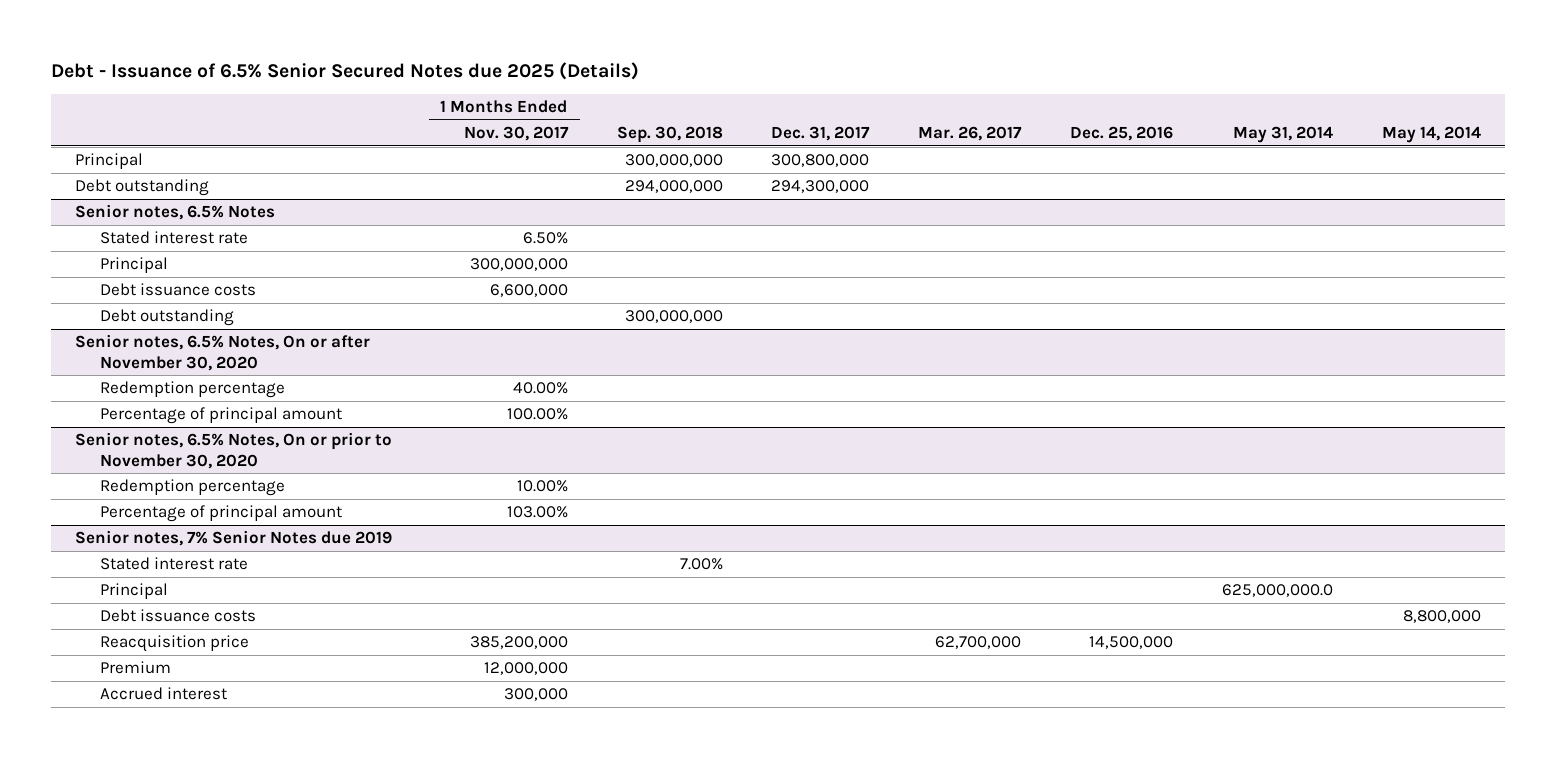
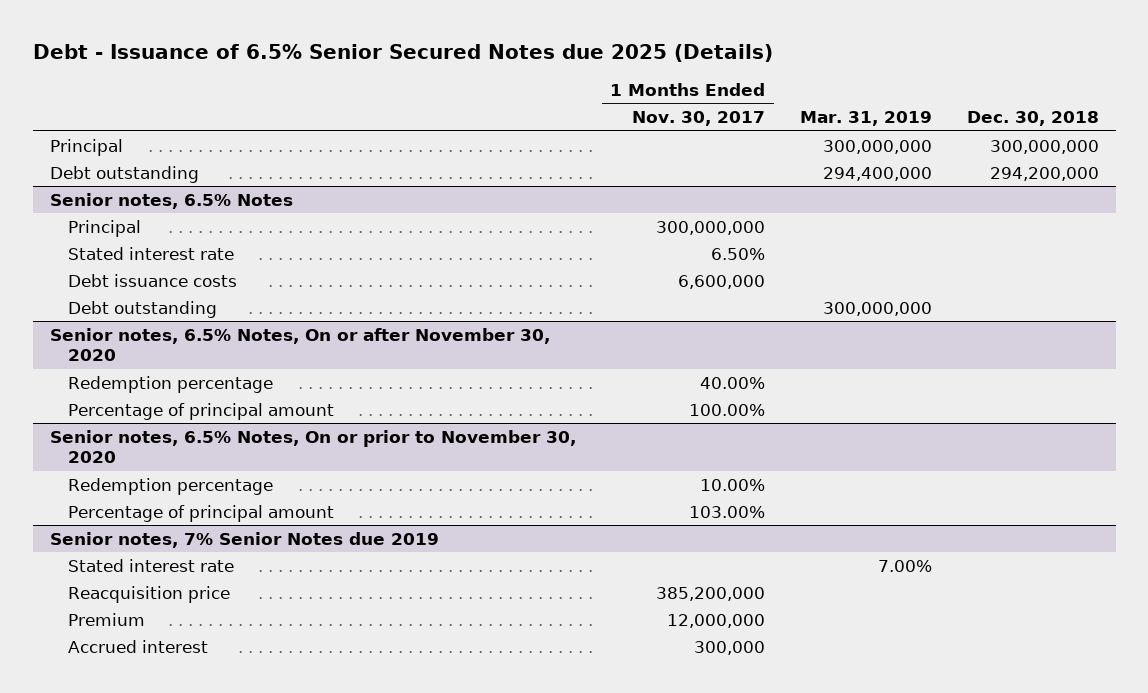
[616,126,723,144] Sep. 30, 2018 -> none
[771,126,871,142] Dec. 31, 2017 -> none
[918,126,1023,142] Mar. 26, 2017 -> none
[1070,126,1174,142] Dec. 25, 2016 -> none
[1233,126,1334,144] May 31, 2014 -> none
[1381,126,1481,144] May 14, 2014 -> none
none -> [799,111,932,127] Mar. 31, 2019
none -> [966,111,1099,127] Dec. 30, 2018
[100,231,249,245] Stated interest rate -> [68,246,235,260] Stated interest rate
[100,583,169,600] Principal -> none
[100,609,257,623] Debt issuance costs -> none

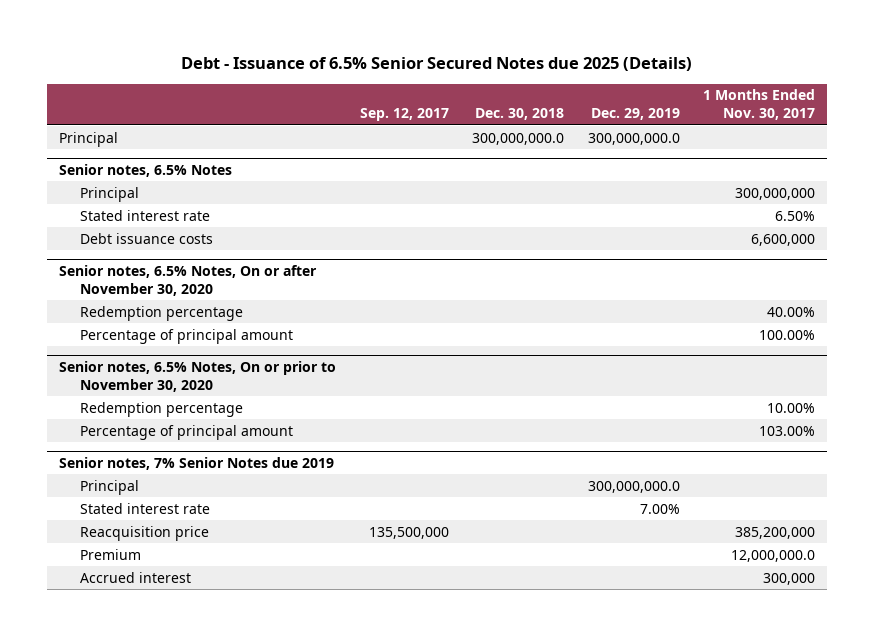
[799,111,932,127] Mar. 31, 2019 -> none
none -> [359,108,449,122] Sep. 12, 2017
none -> [590,108,680,121] Dec. 29, 2019
[49,165,199,183] Debt outstanding -> none
[989,139,1099,154] 300,000,000 -> [472,132,565,145] 300,000,000.0
[68,300,218,318] Debt outstanding -> none
none -> [80,479,140,495] Principal
[667,613,766,628] 12,000,000 -> [731,549,816,562] 12,000,000.0

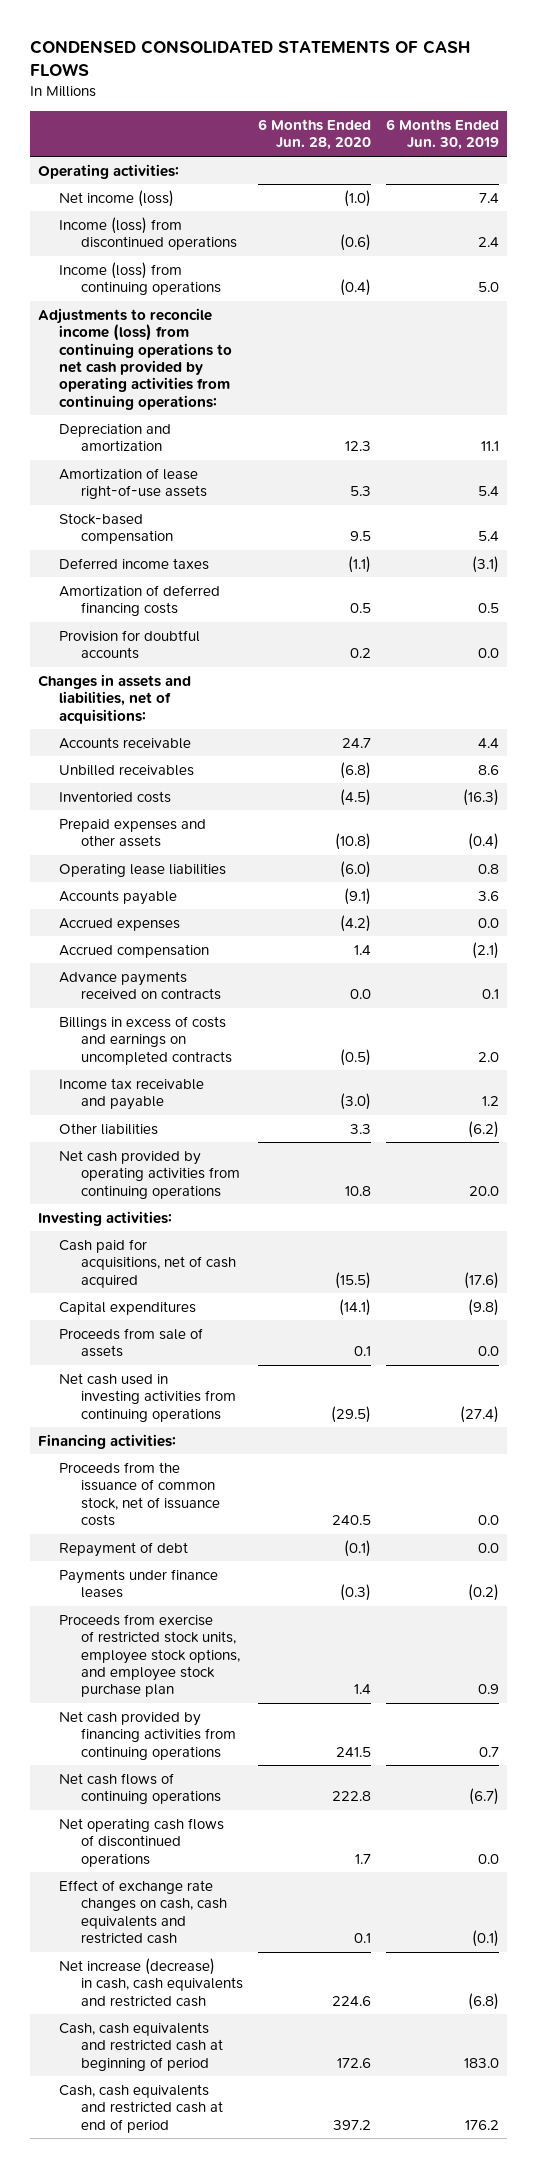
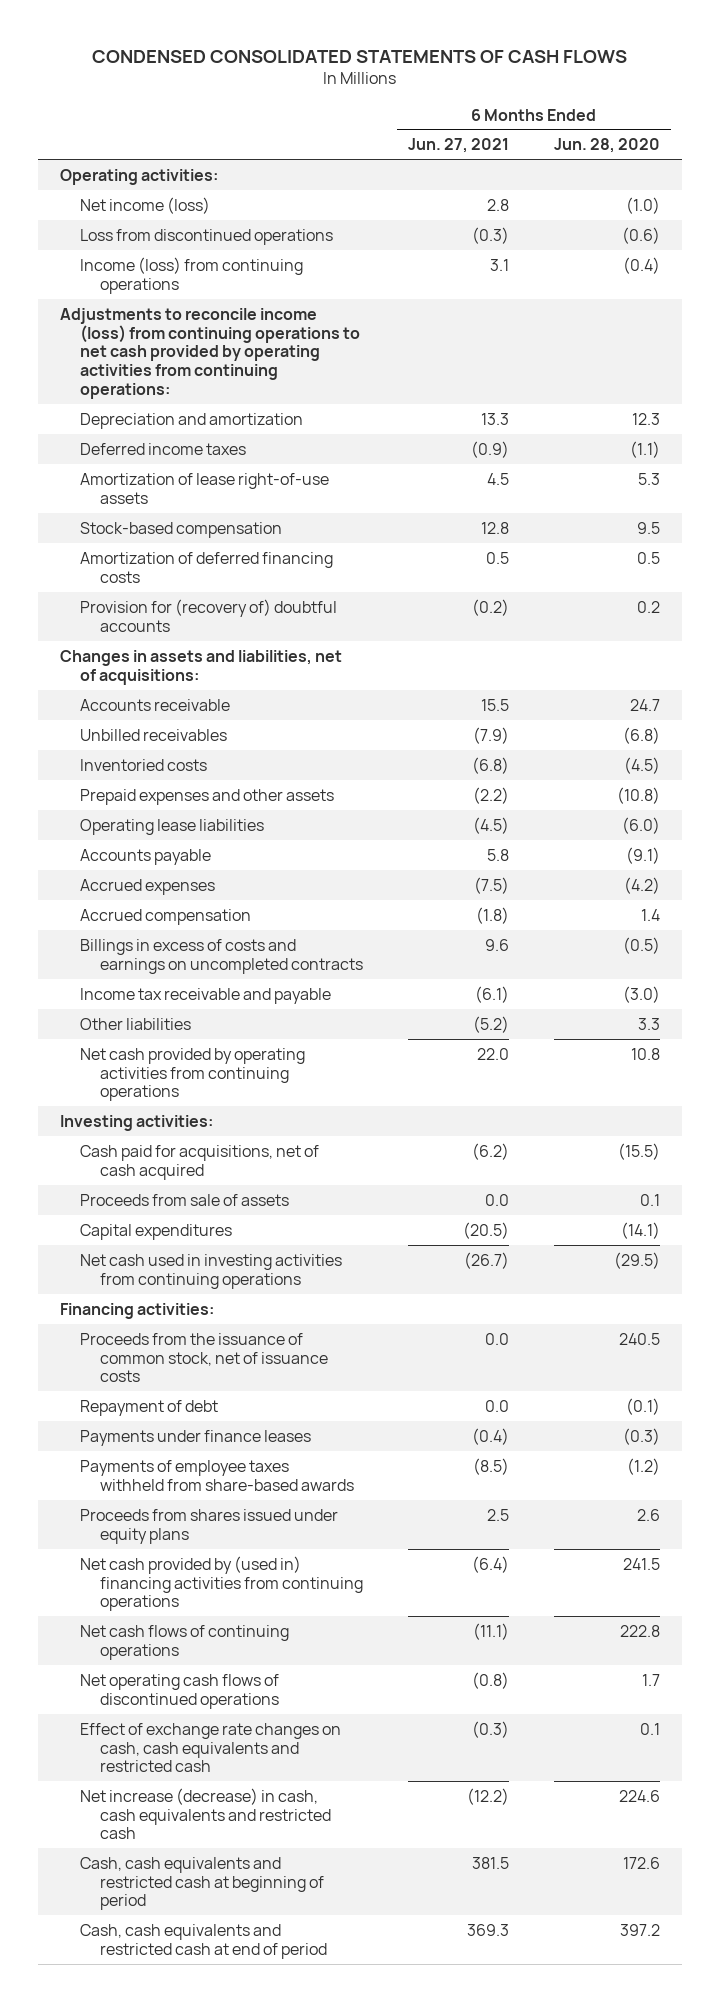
[386,119,500,151] 6 Months Ended Jun. 30, 2019 -> none
none -> [407,138,509,154] Jun. 27, 2021
[59,216,237,251] Income (loss) from discontinued operations -> [80,228,334,245] Loss from discontinued operations
[59,557,210,570] Deferred income taxes -> [80,442,247,455] Deferred income taxes
[59,629,201,660] Provision for doubtful accounts -> [80,598,338,632] Provision for (recovery of) doubtful accounts
[59,970,221,1001] Advance payments received on contracts -> none
[59,1300,197,1315] Capital expenditures -> [80,1223,233,1240] Capital expenditures
[59,1613,240,1698] Proceeds from exercise of restricted stock units, employee stock options, and employee stock purchase plan -> none
none -> [80,1459,355,1491] Payments of employee taxes withheld from share-based awards
none -> [80,1508,339,1544] Proceeds from shares issued under equity plans
[59,1710,236,1760] Net cash provided by financing activities from continuing operations -> [80,1555,364,1612] Net cash provided by (used in) financing activities from continuing operations

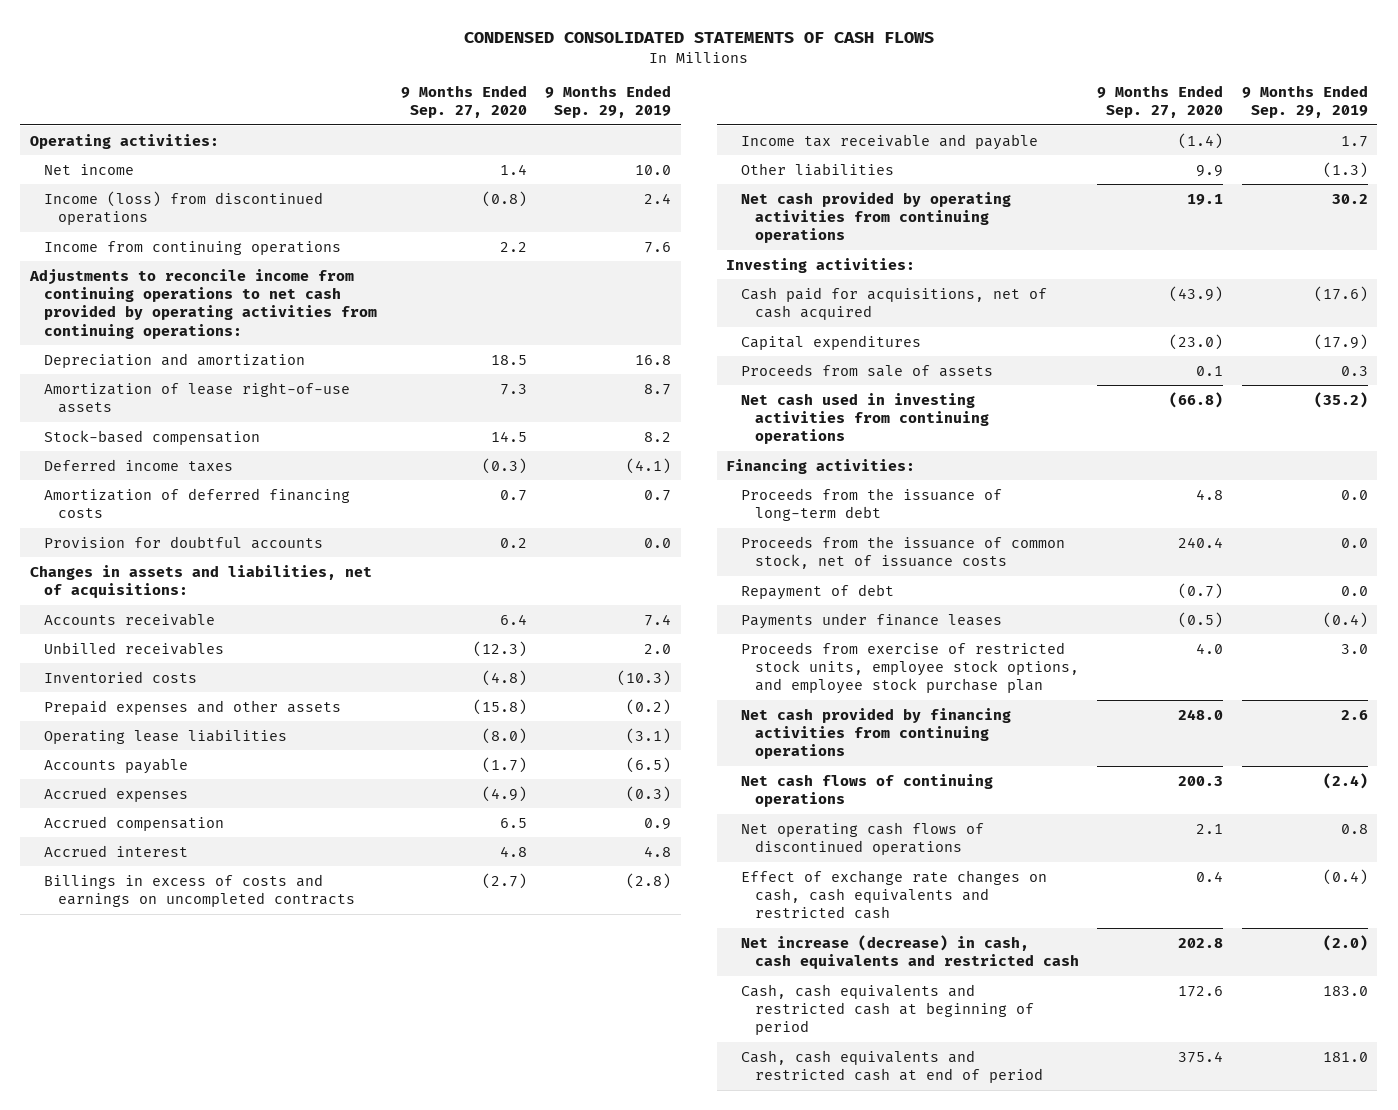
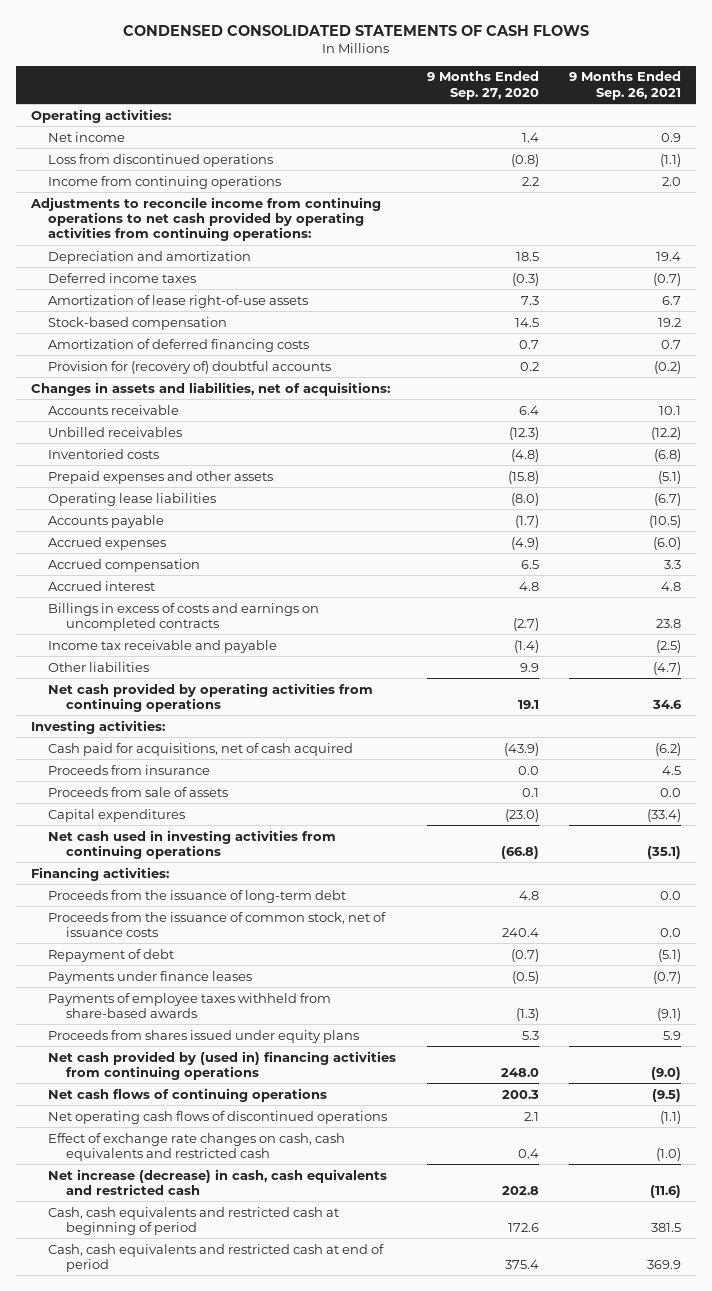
[545,84,672,119] 9 Months Ended Sep. 29, 2019 -> none
none -> [568,71,681,100] 9 Months Ended Sep. 26, 2021
[44,190,324,226] Income (loss) from discontinued operations -> [48,153,274,167] Loss from discontinued operations
[44,458,234,472] Deferred income taxes -> [48,272,197,283] Deferred income taxes
[44,535,324,549] Provision for doubtful accounts -> [48,360,332,374] Provision for (recovery of) doubtful accounts
none -> [48,764,211,775] Proceeds from insurance
[740,334,921,350] Capital expenditures -> [48,808,186,822] Capital expenditures
[740,641,1079,695] Proceeds from exercise of restricted stock units, employee stock options, and employee stock purchase plan -> none
none -> [48,992,332,1018] Payments of employee taxes withheld from share-based awards
none -> [48,1029,360,1043] Proceeds from shares issued under equity plans
[740,707,1011,760] Net cash provided by financing activities from continuing operations -> [48,1050,397,1080] Net cash provided by (used in) financing activities from continuing operations

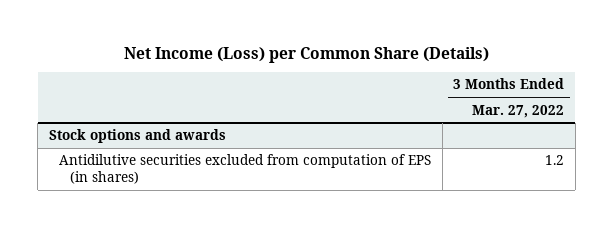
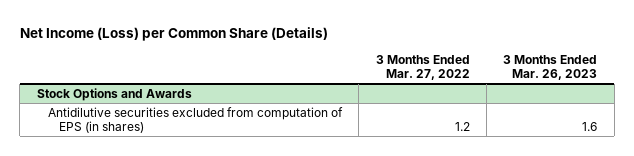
none -> [503,55,598,81] 3 Months Ended Mar. 26, 2023
[48,129,226,144] Stock options and awards -> [36,87,192,101] Stock Options and Awards

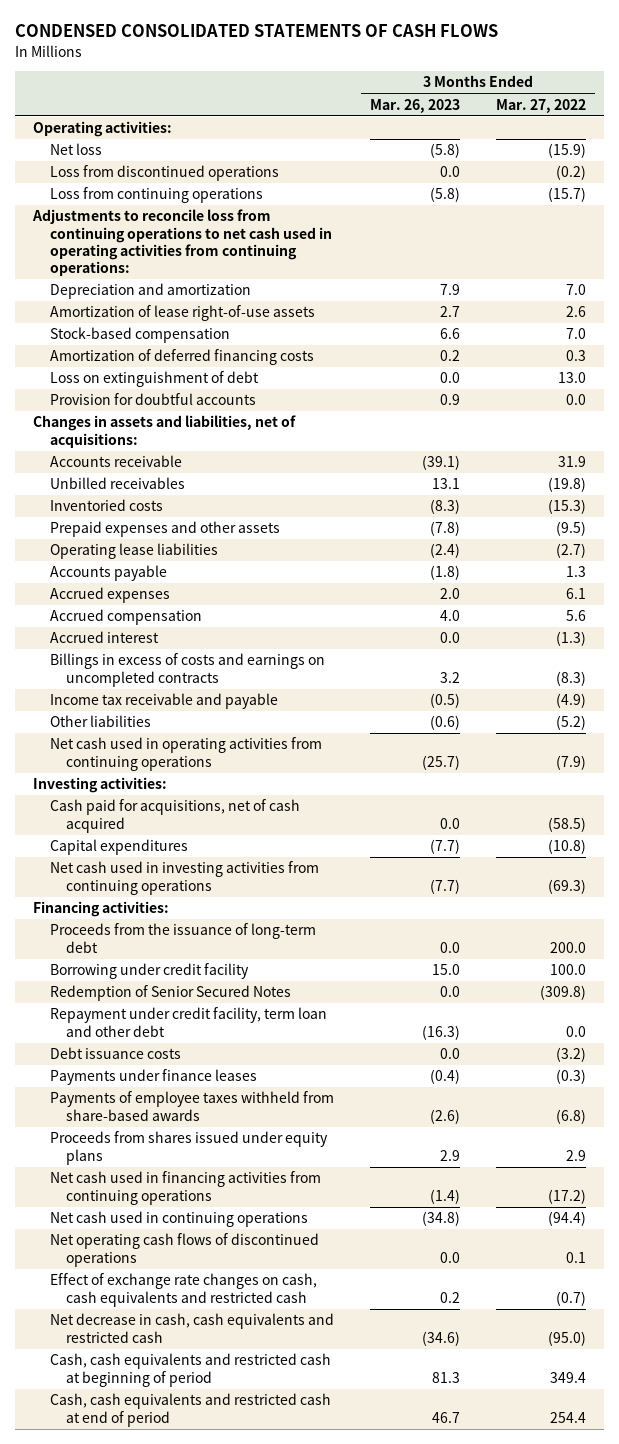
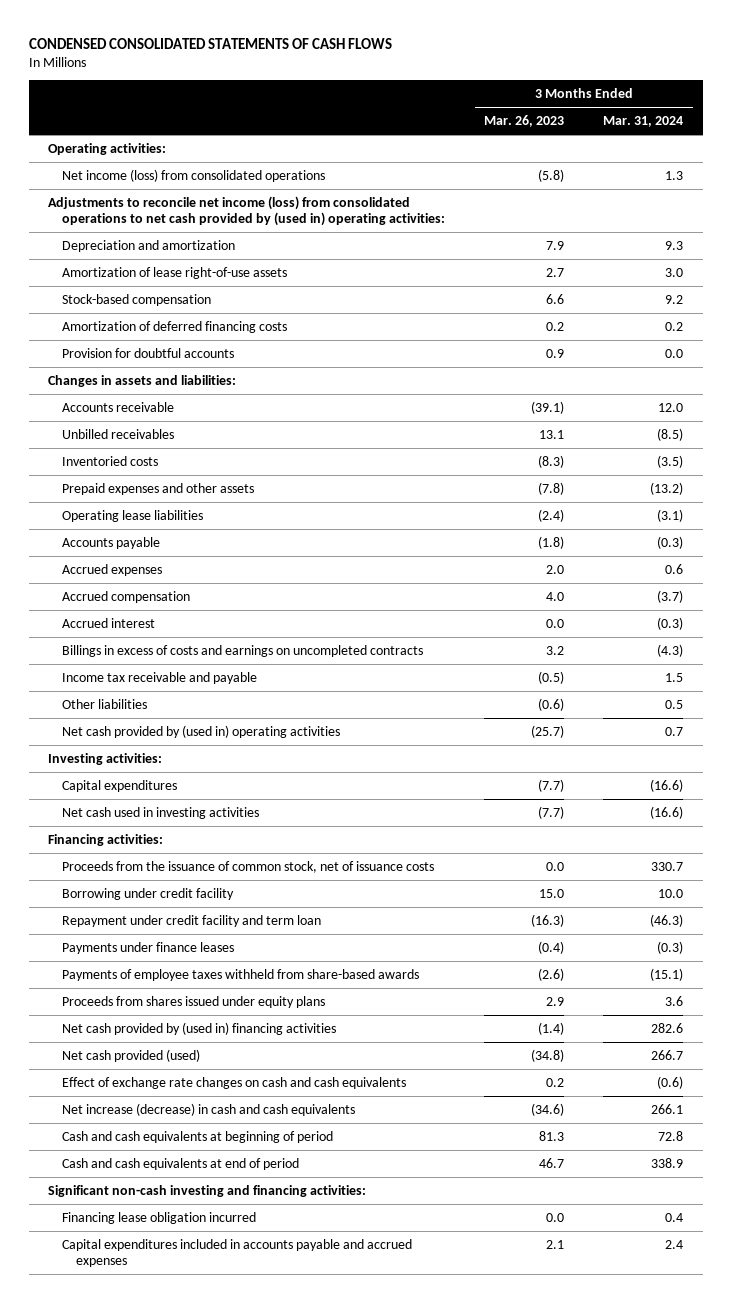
[495,98,586,113] Mar. 27, 2022 -> none
none -> [603,116,684,128] Mar. 31, 2024
[49,165,279,182] Loss from discontinued operations -> none
[49,187,263,204] Loss from continuing operations -> none
[49,143,102,156] Net loss -> [62,168,326,182] Net income (loss) from consolidated operations
[32,209,332,277] Adjustments to reconcile loss from continuing operations to net cash used in operating activities from continuing operations: -> [48,195,446,227] Adjustments to reconcile net income (loss) from consolidated operations to net cash provided by (used in) operating activities:
[49,371,259,388] Loss on extinguishment of debt -> none
[33,415,297,448] Changes in assets and liabilities, net of acquisitions: -> [48,374,237,387] Changes in assets and liabilities:
[49,737,322,771] Net cash used in operating activities from continuing operations -> [62,724,341,738] Net cash provided by (used in) operating activities
[49,799,300,833] Cash paid for acquisitions, net of cash acquired -> none
[49,861,319,895] Net cash used in investing activities from continuing operations -> [62,806,260,819] Net cash used in investing activities
[49,923,316,953] Proceeds from the issuance of long-term debt -> none
none -> [62,860,435,873] Proceeds from the issuance of common stock, net of issuance costs
[49,985,291,1002] Redemption of Senior Secured Notes -> none
[49,1047,181,1060] Debt issuance costs -> none
[49,1007,327,1037] Repayment under credit facility, term loan and other debt -> [62,914,322,927] Repayment under credit facility and term loan
[49,1233,319,1267] Net operating cash flows of discontinued operations -> none
[49,1171,321,1205] Net cash used in financing activities from continuing operations -> [62,1021,337,1035] Net cash provided by (used in) financing activities
[49,1211,308,1228] Net cash used in continuing operations -> [62,1048,201,1062] Net cash provided (used)
[49,1273,317,1307] Effect of exchange rate changes on cash, cash equivalents and restricted cash -> [62,1076,407,1089] Effect of exchange rate changes on cash and cash equivalents
[49,1313,334,1343] Net decrease in cash, cash equivalents and restricted cash -> [62,1102,356,1116] Net increase (decrease) in cash and cash equivalents
[49,1353,331,1387] Cash, cash equivalents and restricted cash at beginning of period -> [62,1130,334,1143] Cash and cash equivalents at beginning of period
[49,1393,331,1427] Cash, cash equivalents and restricted cash at end of period -> [62,1157,300,1170] Cash and cash equivalents at end of period
none -> [48,1184,367,1197] Significant non-cash investing and financing activities:
none -> [62,1211,257,1224] Financing lease obligation incurred
none -> [62,1238,413,1268] Capital expenditures included in accounts payable and accrued expenses

